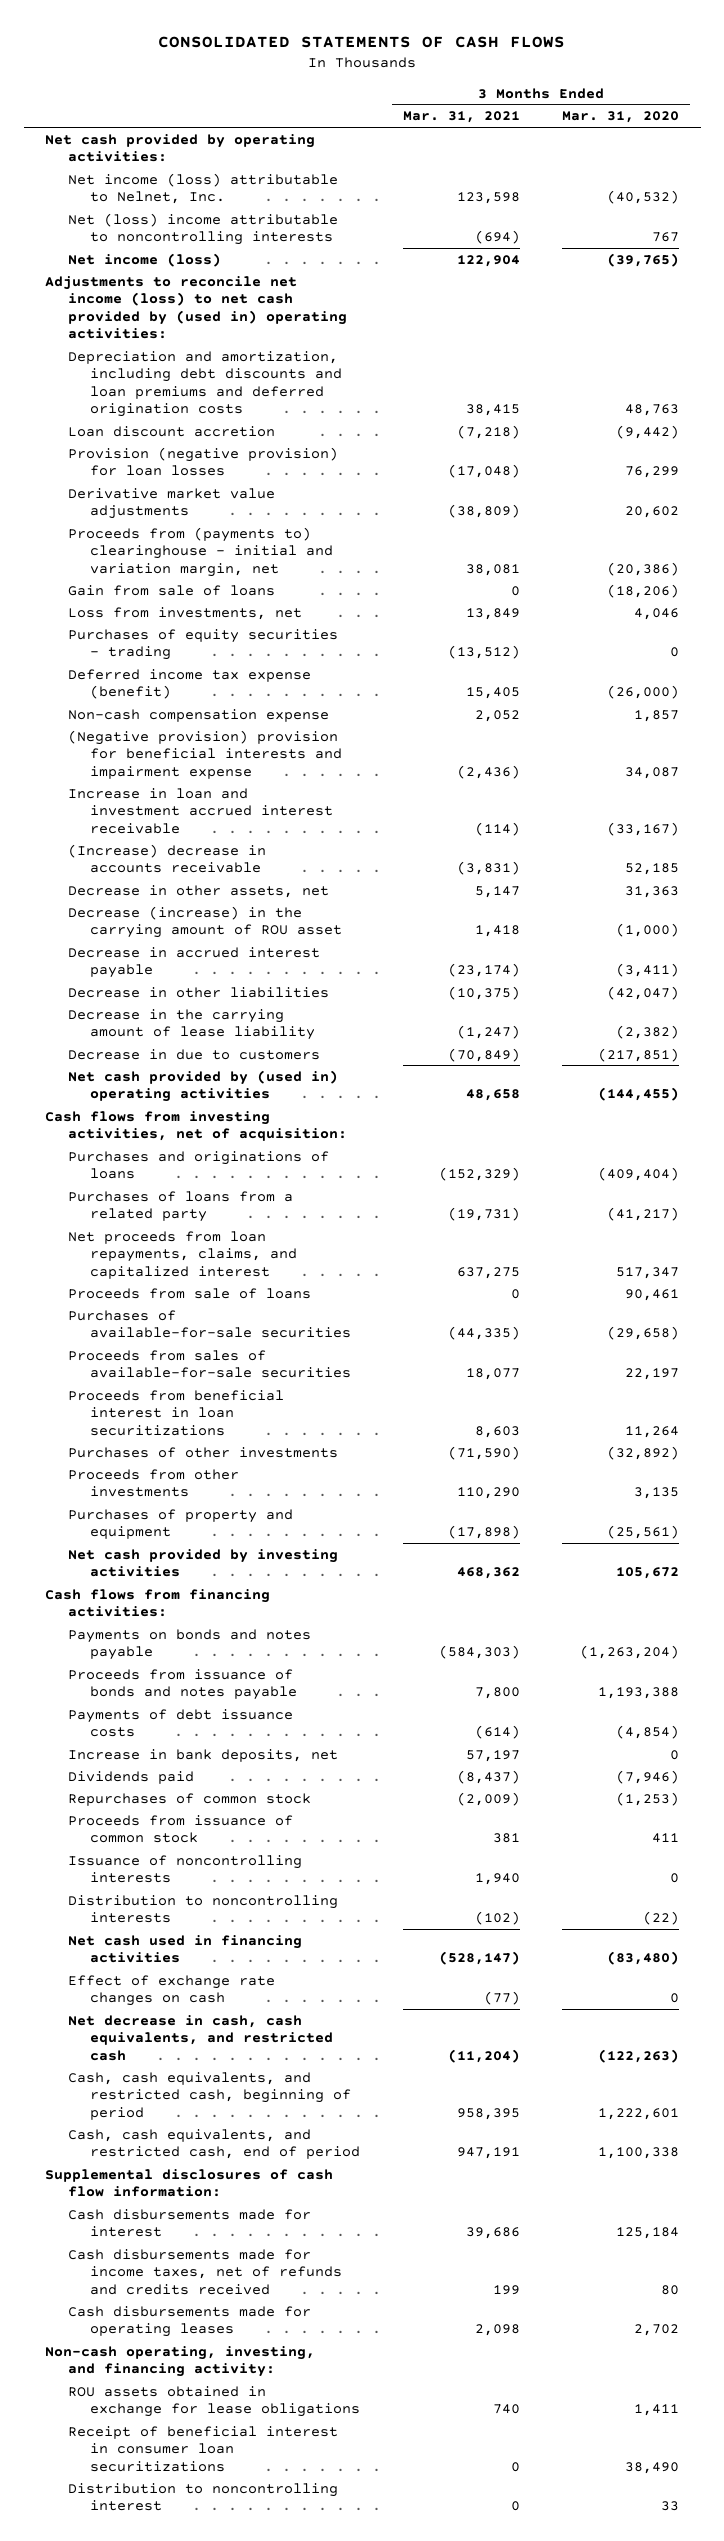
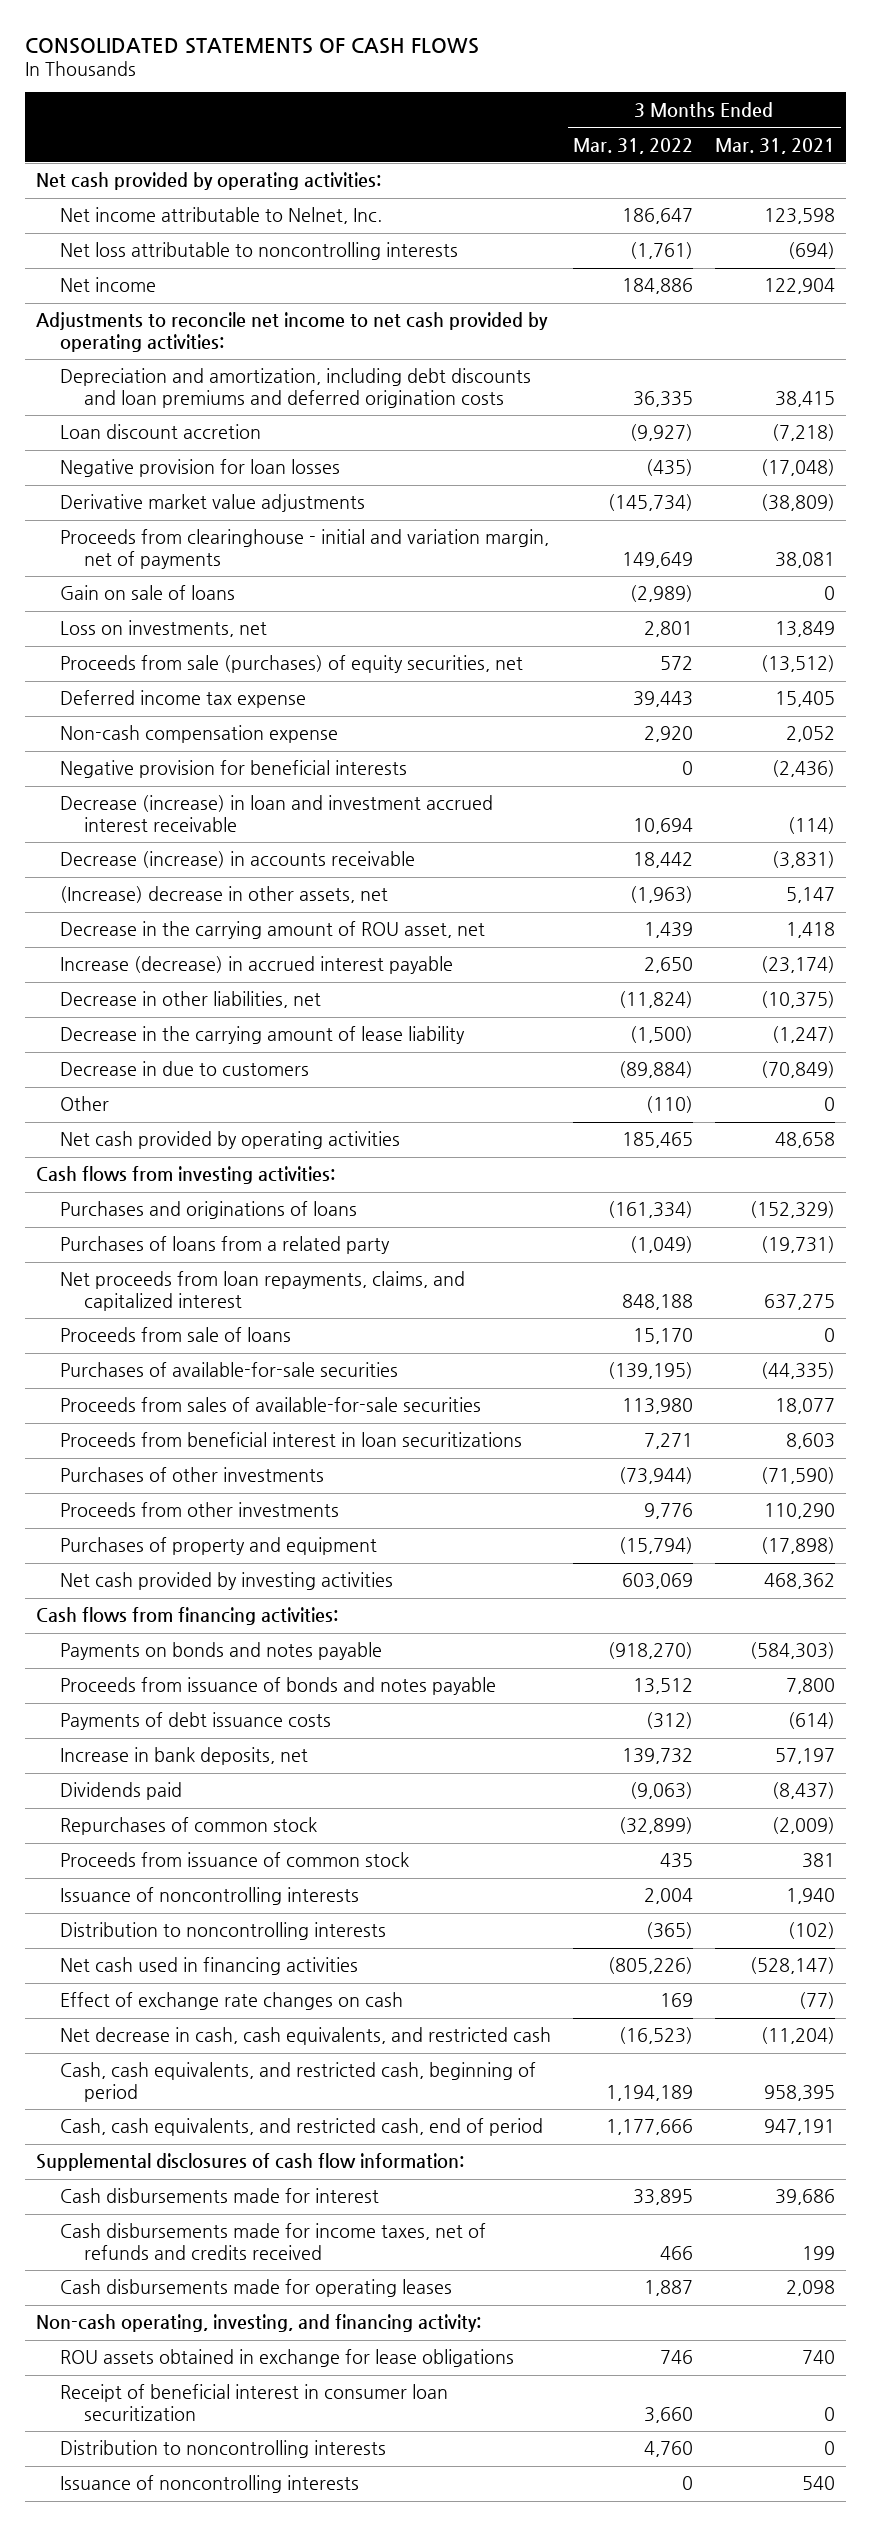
[562,111,680,124] Mar. 31, 2020 -> none
none -> [573,137,694,154] Mar. 31, 2022
[67,172,338,205] Net income (loss) attributable to Nelnet, Inc. -> [60,207,383,225] Net income attributable to Nelnet, Inc.
[67,212,338,246] Net (loss) income attributable to noncontrolling interests -> [60,242,459,261] Net loss attributable to noncontrolling interests
[67,252,221,267] Net income (loss) -> [60,277,157,293] Net income
[44,275,347,340] Adjustments to reconcile net income (loss) to net cash provided by (used in) operating activities: -> [35,312,548,353] Adjustments to reconcile net income to net cash provided by operating activities:
[67,446,338,477] Provision (negative provision) for loan losses -> [60,459,341,478] Negative provision for loan losses
[67,526,334,577] Proceeds from (payments to) clearinghouse - initial and variation margin, net -> [60,529,550,570] Proceeds from clearinghouse - initial and variation margin, net of payments
[67,584,275,596] Gain from sale of loans -> [60,585,236,601] Gain on sale of loans
[67,606,302,620] Loss from investments, net -> [60,620,268,638] Loss on investments, net
[67,628,338,661] Purchases of equity securities - trading -> [60,655,524,674] Proceeds from sale (purchases) of equity securities, net
[67,668,311,700] Deferred income tax expense (benefit) -> [60,690,307,709] Deferred income tax expense
[67,729,343,779] (Negative provision) provision for beneficial interests and impairment expense -> [60,760,408,779] Negative provision for beneficial interests
[67,787,334,834] Increase in loan and investment accrued interest receivable -> [60,795,494,833] Decrease (increase) in loan and investment accrued interest receivable
[67,843,266,874] (Increase) decrease in accounts receivable -> [60,851,416,869] Decrease (increase) in accounts receivable
[67,884,329,898] Decrease in other assets, net -> [60,886,389,904] (Increase) decrease in other assets, net
[67,905,343,939] Decrease (increase) in the carrying amount of ROU asset -> [60,921,486,940] Decrease in the carrying amount of ROU asset, net
[67,946,320,979] Decrease in accrued interest payable -> [60,956,454,975] Increase (decrease) in accrued interest payable
[67,986,329,998] Decrease in other liabilities -> [60,991,322,1009] Decrease in other liabilities, net
none -> [60,1096,110,1112] Other
[67,1069,338,1103] Net cash provided by (used in) operating activities -> [60,1131,401,1150] Net cash provided by operating activities
[44,1110,347,1142] Cash flows from investing activities, net of acquisition: -> [35,1166,335,1185] Cash flows from investing activities:
[67,2425,338,2472] Receipt of beneficial interest in consumer loan securitizations -> [60,2384,449,2422] Receipt of beneficial interest in consumer loan securitization
[67,2482,338,2512] Distribution to noncontrolling interest -> [60,2440,387,2459] Distribution to noncontrolling interests
none -> [60,2475,360,2494] Issuance of noncontrolling interests

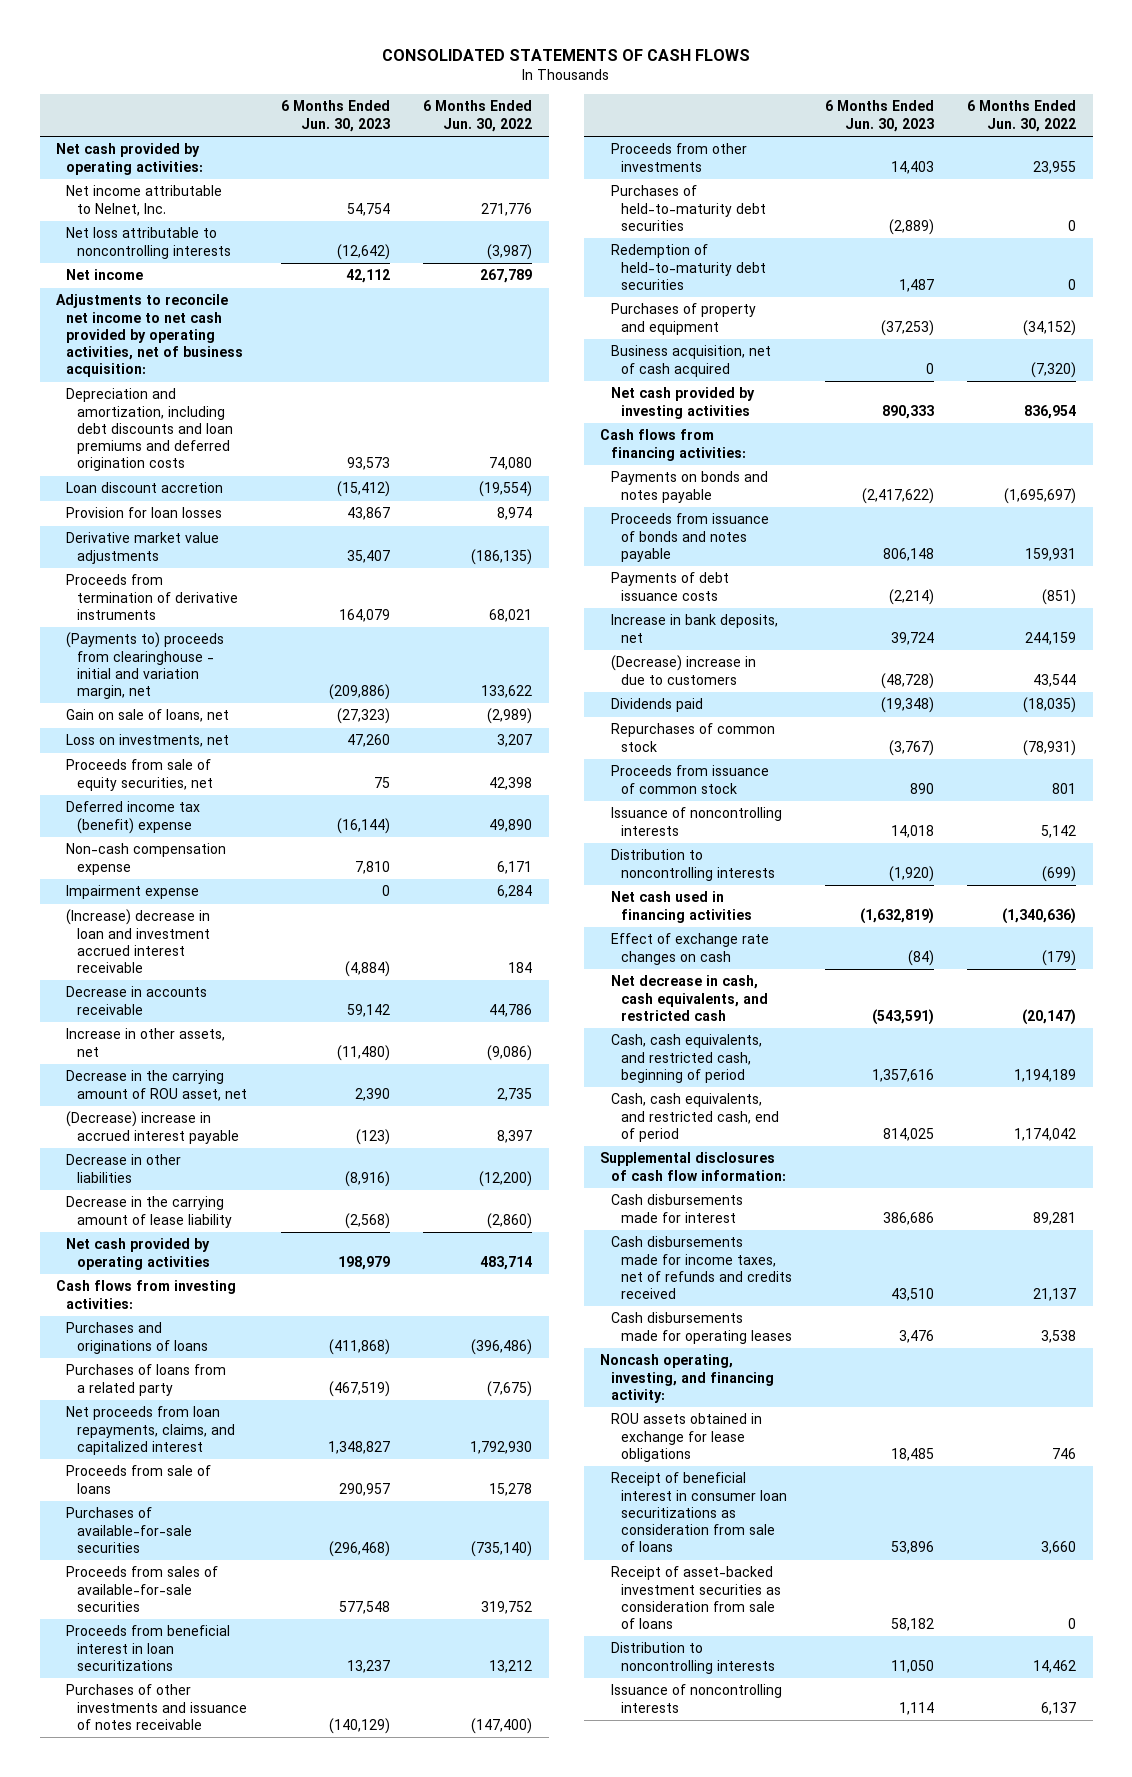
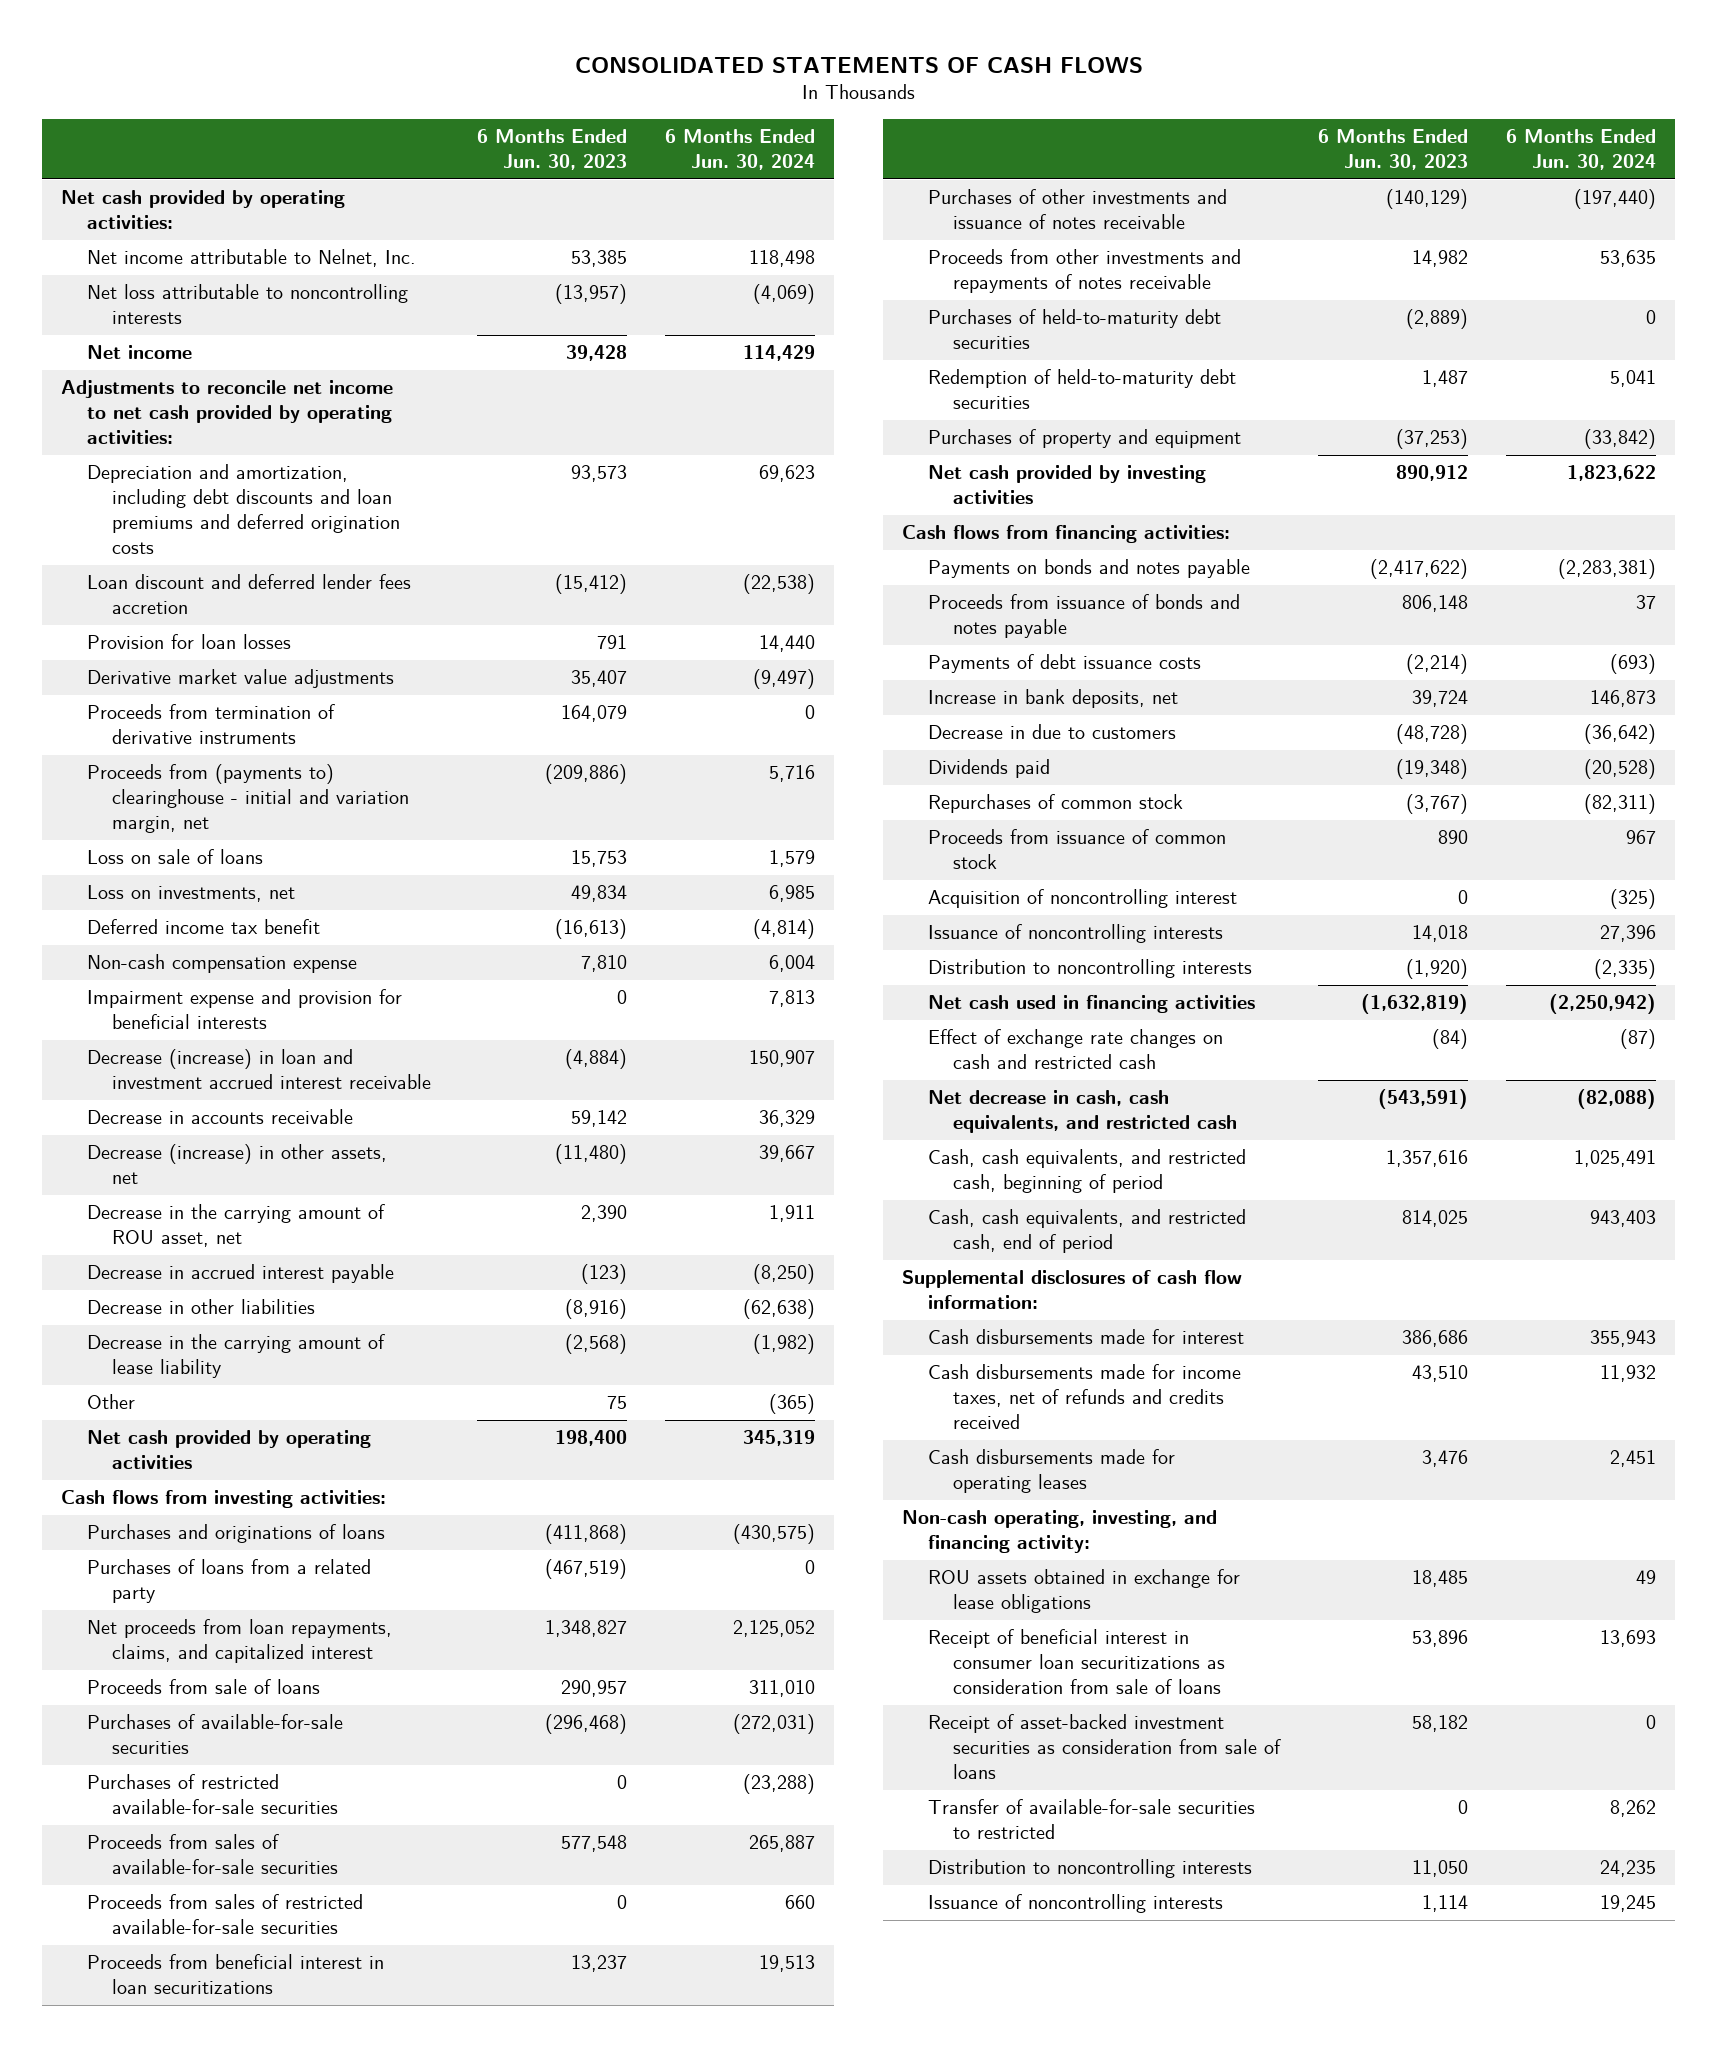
[423,100,533,132] 6 Months Ended Jun. 30, 2022 -> none
none -> [665,129,816,171] 6 Months Ended Jun. 30, 2024
[346,202,390,216] 54,754 -> [571,250,628,268] 53,385
[336,243,390,260] (12,642) -> [555,284,628,305] (13,957)
[345,269,390,284] 42,112 -> [566,345,628,362] 39,428
[56,294,244,378] Adjustments to reconcile net income to net cash provided by operating activities, net of business acquisition: -> [61,380,394,445] Adjustments to reconcile net income to net cash provided by operating activities:
[66,482,224,494] Loan discount accretion -> [86,574,411,615] Loan discount and deferred lender fees accretion
[346,507,390,521] 43,867 -> [597,635,628,650] 791
[66,759,213,791] Proceeds from sale of equity securities, net -> none
[66,632,225,700] (Payments to) proceeds from clearinghouse - initial and variation margin, net -> [86,764,410,834] Proceeds from (payments to) clearinghouse - initial and variation margin, net
[66,709,230,723] Gain on sale of loans, net -> [86,849,263,865] Loss on sale of loans
[336,708,390,725] (27,323) -> [571,850,628,868] 15,753
[346,734,390,748] 47,260 -> [571,885,628,903] 49,834
[66,801,201,834] Deferred income tax (benefit) expense -> [86,919,320,935] Deferred income tax benefit
[336,817,390,834] (16,144) -> [555,919,628,940] (16,613)
[66,885,200,900] Impairment expense -> none
none -> [86,989,402,1030] Impairment expense and provision for beneficial interests
[66,909,211,974] (Increase) decrease in loan and investment accrued interest receivable -> [86,1049,432,1090] Decrease (increase) in loan and investment accrued interest receivable
[66,1028,226,1057] Increase in other assets, net -> [86,1144,387,1185] Decrease (increase) in other assets, net
[66,1111,239,1144] (Decrease) increase in accrued interest payable -> [86,1264,394,1284] Decrease in accrued interest payable
none -> [86,1394,135,1410] Other
[337,1255,390,1270] 198,979 -> [555,1430,628,1447] 198,400
none -> [86,1774,339,1815] Purchases of restricted available-for-sale securities
none -> [86,1894,363,1935] Proceeds from sales of restricted available-for-sale securities
[610,143,747,172] Proceeds from other investments -> [927,249,1241,294] Proceeds from other investments and repayments of notes receivable
[890,160,934,174] 14,403 -> [1412,250,1469,268] 14,982
[610,345,771,377] Business acquisition, net of cash acquired -> none
[881,404,934,419] 890,333 -> [1396,465,1469,482] 890,912
[610,655,756,685] (Decrease) increase in due to customers -> [927,724,1176,740] Decrease in due to customers
none -> [927,889,1237,909] Acquisition of noncontrolling interest
[610,933,769,965] Effect of exchange rate changes on cash -> [927,1029,1223,1070] Effect of exchange rate changes on cash and restricted cash
[600,1354,774,1403] Noncash operating, investing, and financing activity: -> [902,1510,1218,1554] Non-cash operating, investing, and financing activity:
none -> [927,1799,1255,1840] Transfer of available-for-sale securities to restricted

